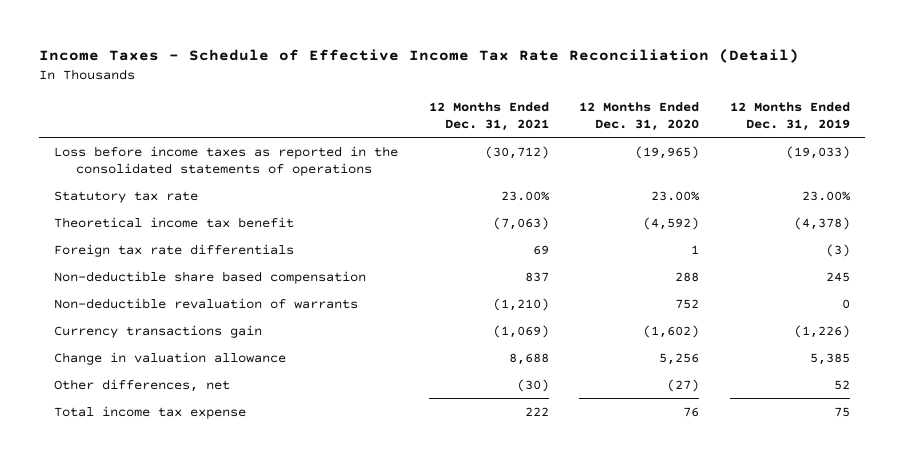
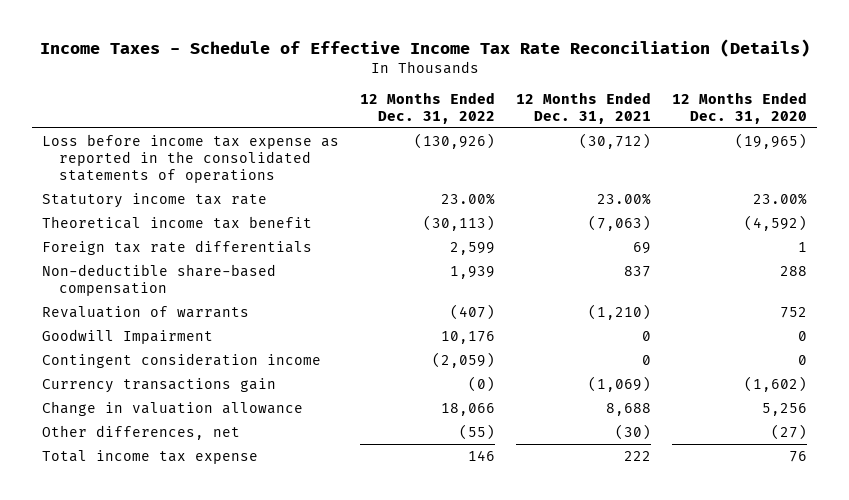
[39,49,800,64] Income Taxes - Schedule of Effective Income Tax Rate Reconciliation (Detail) -> [39,38,810,57] Income Taxes - Schedule of Effective Income Tax Rate Reconciliation (Details)
[729,101,850,131] 12 Months Ended Dec. 31, 2019 -> none
none -> [360,91,496,125] 12 Months Ended Dec. 31, 2022
[54,145,399,176] Loss before income taxes as reported in the consolidated statements of operations -> [42,133,340,184] Loss before income tax expense as reported in the consolidated statements of operations
[54,190,199,203] Statutory tax rate -> [42,192,268,208] Statutory income tax rate
[54,270,367,284] Non-deductible share based compensation -> [42,263,277,296] Non-deductible share-based compensation
[54,297,359,309] Non-deductible revaluation of warrants -> [42,305,250,318] Revaluation of warrants
none -> [42,328,214,344] Goodwill Impairment
none -> [42,352,322,368] Contingent consideration income

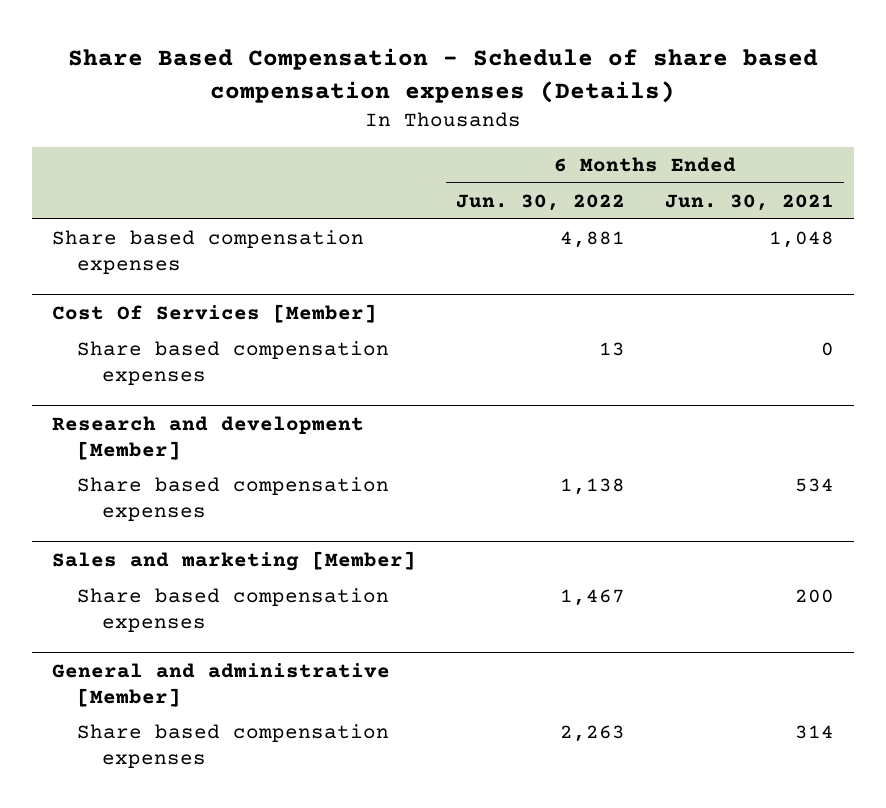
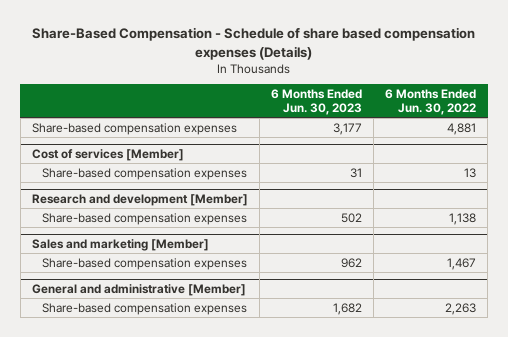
[67,48,818,103] Share Based Compensation - Schedule of share based compensation expenses (Details) -> [31,27,475,60] Share-Based Compensation - Schedule of share based compensation expenses (Details)
[664,193,834,211] Jun. 30, 2021 -> none
none -> [270,88,362,116] 6 Months Ended Jun. 30, 2023
[52,229,365,274] Share based compensation expenses -> [31,122,237,135] Share-based compensation expenses
[52,303,378,323] Cost Of Services [Member] -> [31,148,184,161] Cost of services [Member]
[77,340,390,385] Share based compensation expenses -> [41,167,247,180] Share-based compensation expenses
[77,476,390,521] Share based compensation expenses -> [41,212,247,225] Share-based compensation expenses
[77,587,390,632] Share based compensation expenses -> [41,257,247,270] Share-based compensation expenses
[77,723,390,768] Share based compensation expenses -> [41,302,247,315] Share-based compensation expenses

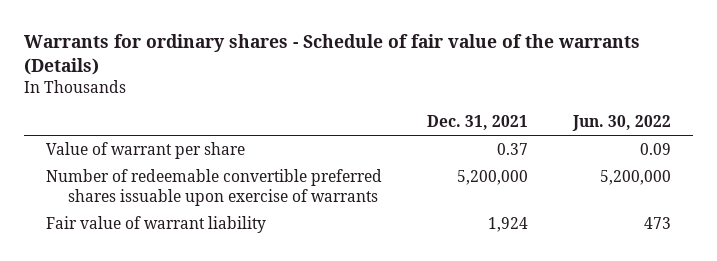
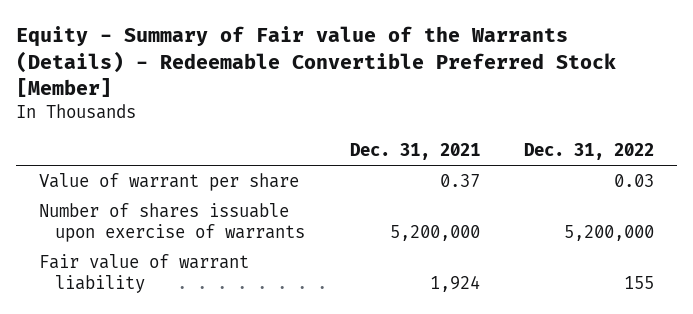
[23,33,640,75] Warrants for ordinary shares - Schedule of fair value of the warrants (Details) -> [16,26,617,98] Equity - Summary of Fair value of the Warrants (Details) - Redeemable Convertible Preferred Stock [Member]
[571,115,671,132] Jun. 30, 2022 -> none
none -> [524,143,655,161] Dec. 31, 2022
[46,169,383,206] Number of redeemable convertible preferred shares issuable upon exercise of warrants -> [38,203,305,243] Number of shares issuable upon exercise of warrants

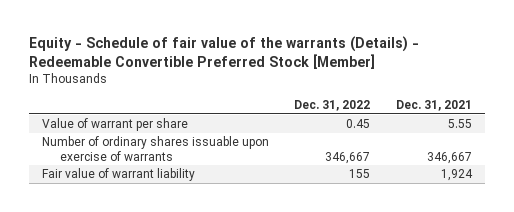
[16,26,617,98] Equity - Summary of Fair value of the Warrants (Details) - Redeemable Convertible Preferred Stock [Member] -> [28,35,419,69] Equity - Schedule of fair value of the warrants (Details) - Redeemable Convertible Preferred Stock [Member]
[439,174,480,188] 0.37 -> [447,119,472,129] 5.55
[614,174,655,188] 0.03 -> [346,119,371,129] 0.45
[38,203,305,243] Number of shares issuable upon exercise of warrants -> [41,136,269,161] Number of ordinary shares issuable upon exercise of warrants
[389,225,480,242] 5,200,000 -> [426,151,472,164] 346,667
[564,225,655,242] 5,200,000 -> [325,151,371,164] 346,667

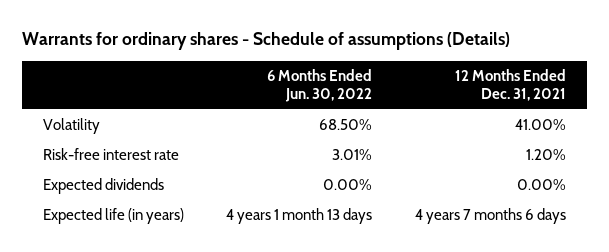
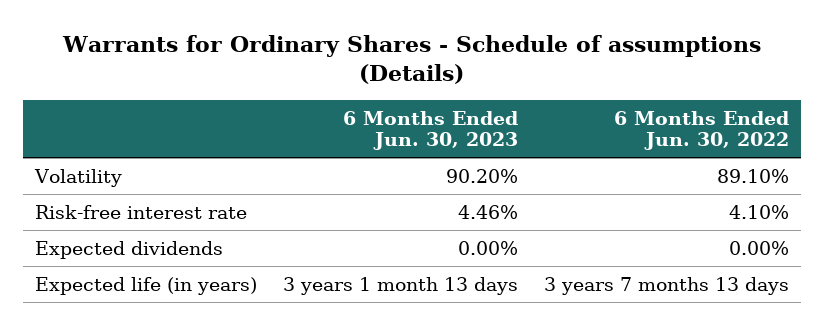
[21,32,510,51] Warrants for ordinary shares - Schedule of assumptions (Details) -> [62,34,762,85] Warrants for Ordinary Shares - Schedule of assumptions (Details)
[454,68,566,102] 12 Months Ended Dec. 31, 2021 -> none
none -> [343,110,519,151] 6 Months Ended Jun. 30, 2023
[319,119,373,131] 68.50% -> [716,168,789,183] 89.10%
[332,149,373,161] 3.01% -> [728,204,789,219] 4.10%
[226,208,373,225] 4 years 1 month 13 days -> [543,276,789,295] 3 years 7 months 13 days

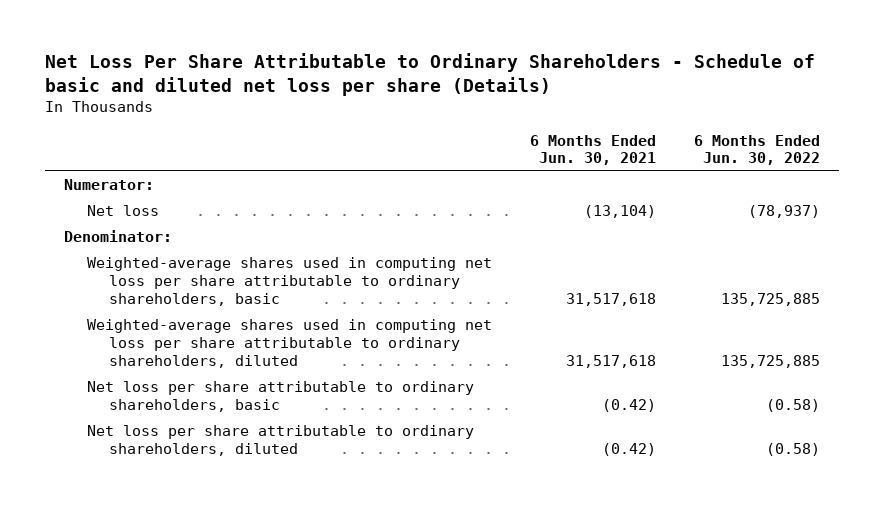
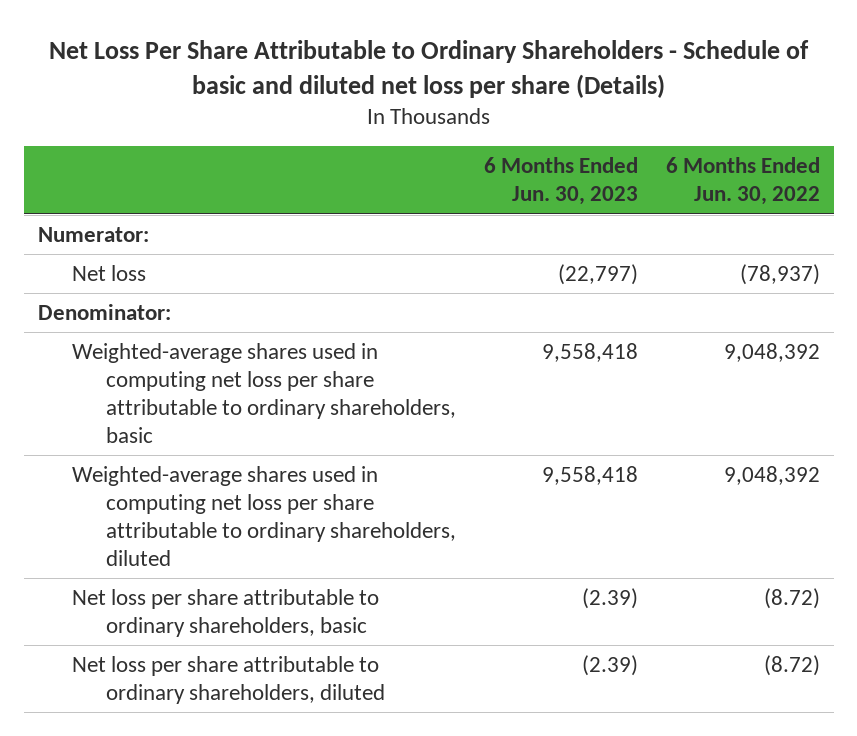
[529,134,656,166] 6 Months Ended Jun. 30, 2021 -> none
none -> [484,157,639,206] 6 Months Ended Jun. 30, 2023
[720,293,820,307] 135,725,885 -> [723,343,820,363] 9,048,392
[720,355,820,369] 135,725,885 -> [723,466,820,486] 9,048,392
[765,399,820,413] (0.58) -> [763,588,820,610] (8.72)
[765,443,820,457] (0.58) -> [763,655,820,677] (8.72)

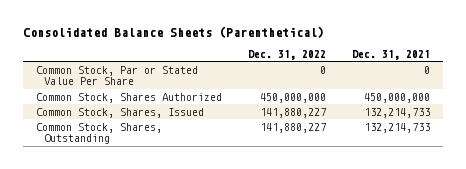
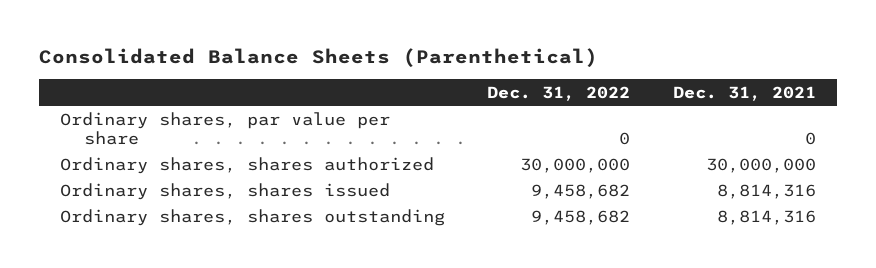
[35,65,198,85] Common Stock, Par or Stated Value Per Share -> [60,111,391,145] Ordinary shares, par value per share
[35,92,222,103] Common Stock, Shares Authorized -> [60,156,435,174] Ordinary shares, shares authorized
[259,92,326,103] 450,000,000 -> [520,157,631,173] 30,000,000
[364,92,431,103] 450,000,000 -> [705,157,816,173] 30,000,000
[35,107,204,118] Common Stock, Shares, Issued -> [60,182,391,200] Ordinary shares, shares issued
[259,107,326,118] 141,880,227 -> [531,183,631,199] 9,458,682
[364,107,431,118] 132,214,733 -> [716,183,816,199] 8,814,316
[35,122,162,144] Common Stock, Shares, Outstanding -> [60,208,446,226] Ordinary shares, shares outstanding
[259,122,326,133] 141,880,227 -> [531,209,631,225] 9,458,682
[364,122,431,133] 132,214,733 -> [716,209,816,225] 8,814,316

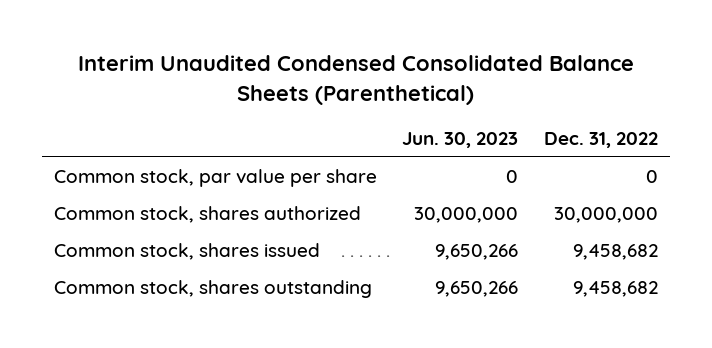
[38,48,598,68] Consolidated Balance Sheets (Parenthetical) -> [77,55,634,105] Interim Unaudited Condensed Consolidated Balance Sheets (Parenthetical)
[672,85,816,101] Dec. 31, 2021 -> none
none -> [402,131,519,148] Jun. 30, 2023
[60,111,391,145] Ordinary shares, par value per share -> [54,169,378,188] Common stock, par value per share
[60,156,435,174] Ordinary shares, shares authorized -> [54,206,362,224] Common stock, shares authorized
[60,182,391,200] Ordinary shares, shares issued -> [54,243,321,261] Common stock, shares issued
[60,208,446,226] Ordinary shares, shares outstanding -> [54,280,373,299] Common stock, shares outstanding

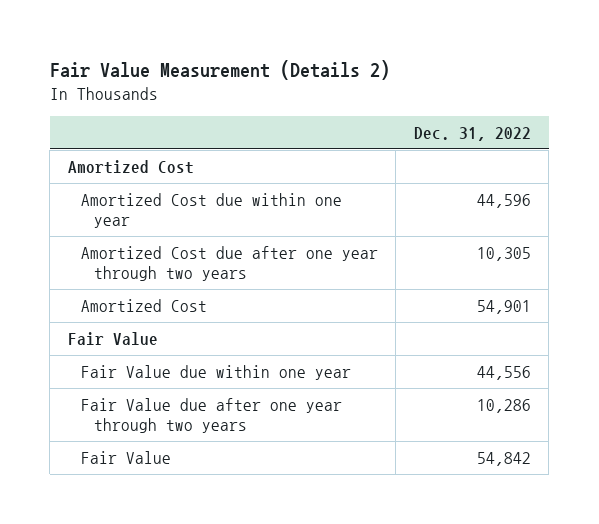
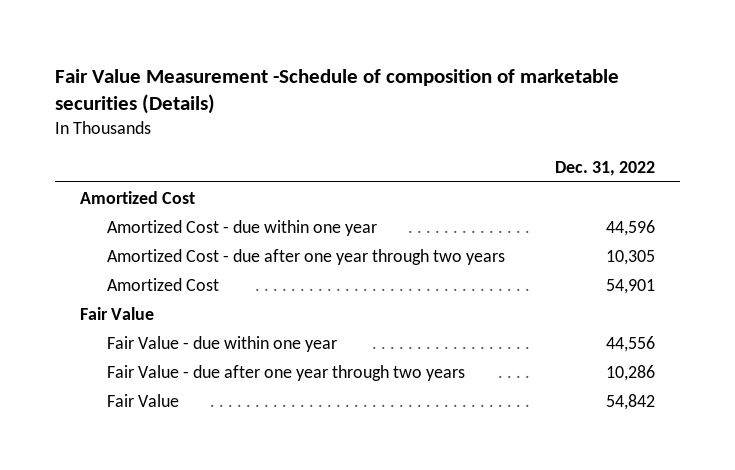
[49,60,390,81] Fair Value Measurement (Details 2) -> [55,68,620,115] Fair Value Measurement -Schedule of composition of marketable securities (Details)
[81,192,343,228] Amortized Cost due within one year -> [107,219,378,236] Amortized Cost - due within one year
[81,245,379,281] Amortized Cost due after one year through two years -> [107,248,506,265] Amortized Cost - due after one year through two years
[81,364,352,380] Fair Value due within one year -> [107,335,338,352] Fair Value - due within one year
[81,397,343,433] Fair Value due after one year through two years -> [107,364,466,381] Fair Value - due after one year through two years

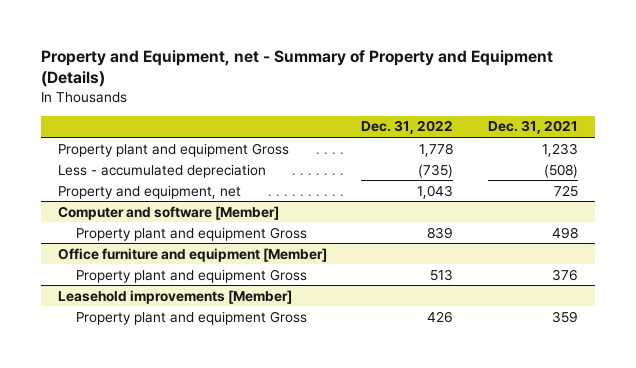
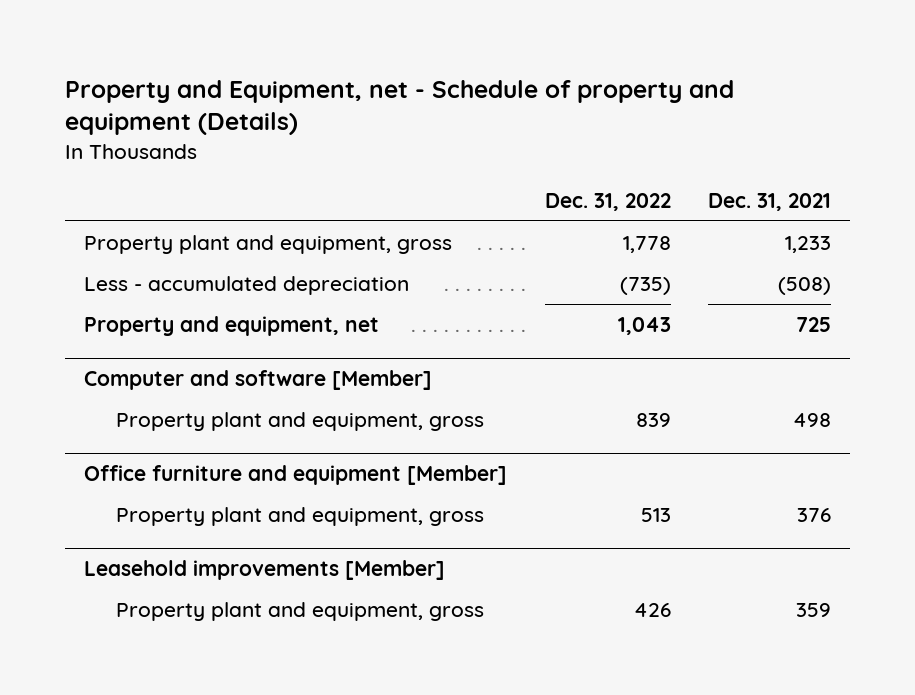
[40,49,553,88] Property and Equipment, net - Summary of Property and Equipment (Details) -> [64,79,734,136] Property and Equipment, net - Schedule of property and equipment (Details)
[57,142,289,157] Property plant and equipment Gross -> [83,234,452,254] Property plant and equipment, gross
[76,226,308,241] Property plant and equipment Gross -> [115,411,484,431] Property plant and equipment, gross
[76,268,308,283] Property plant and equipment Gross -> [115,506,484,526] Property plant and equipment, gross
[76,310,308,325] Property plant and equipment Gross -> [115,601,484,621] Property plant and equipment, gross

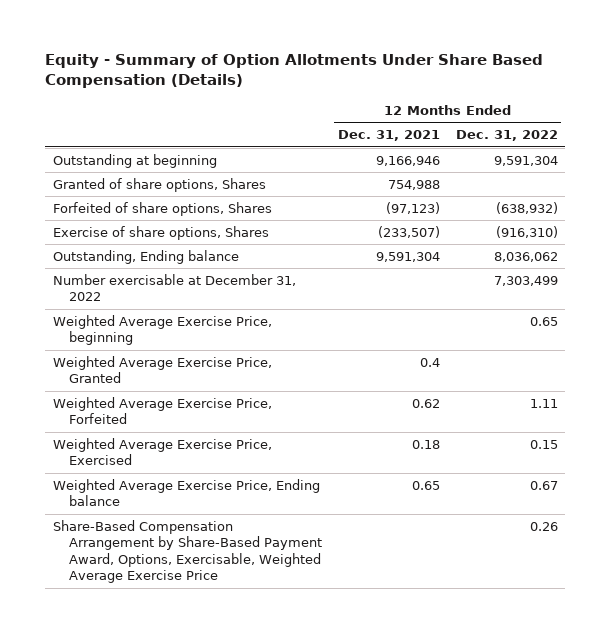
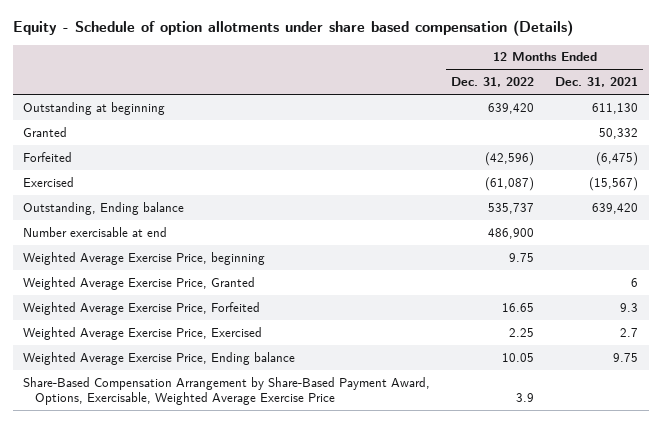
[44,53,543,89] Equity - Summary of Option Allotments Under Share Based Compensation (Details) -> [12,20,573,37] Equity - Schedule of option allotments under share based compensation (Details)
[52,225,269,240] Exercise of share options, Shares -> none
[375,155,440,166] 9,166,946 -> [592,102,639,114] 611,130
[493,155,558,166] 9,591,304 -> [488,102,535,114] 639,420
[52,177,266,192] Granted of share options, Shares -> [23,126,68,137] Granted
[387,179,440,190] 754,988 -> [599,127,639,139] 50,332
[52,201,272,216] Forfeited of share options, Shares -> [23,151,73,162] Forfeited
[385,201,440,214] (97,123) -> [596,151,639,166] (6,475)
[495,201,558,214] (638,932) -> [485,151,535,166] (42,596)
none -> [23,176,75,187] Exercised
[375,251,440,262] 9,591,304 -> [592,202,639,214] 639,420
[493,251,558,262] 8,036,062 -> [488,202,535,214] 535,737
[52,273,296,302] Number exercisable at December 31, 2022 -> [23,226,168,237] Number exercisable at end
[493,275,558,286] 7,303,499 -> [488,227,535,239] 486,900
[529,316,558,326] 0.65 -> [509,252,535,262] 9.75
[419,357,440,367] 0.4 -> [631,277,639,287] 6
[411,398,440,408] 0.62 -> [620,302,639,312] 9.3
[529,398,558,408] 1.11 -> [502,302,535,312] 16.65
[411,439,440,449] 0.18 -> [620,327,639,337] 2.7
[529,439,558,449] 0.15 -> [509,327,535,337] 2.25
[411,480,440,490] 0.65 -> [613,352,639,362] 9.75
[529,480,558,490] 0.67 -> [502,352,535,362] 10.05
[529,521,558,531] 0.26 -> [516,392,535,402] 3.9

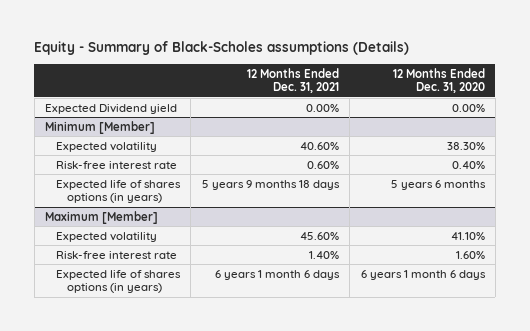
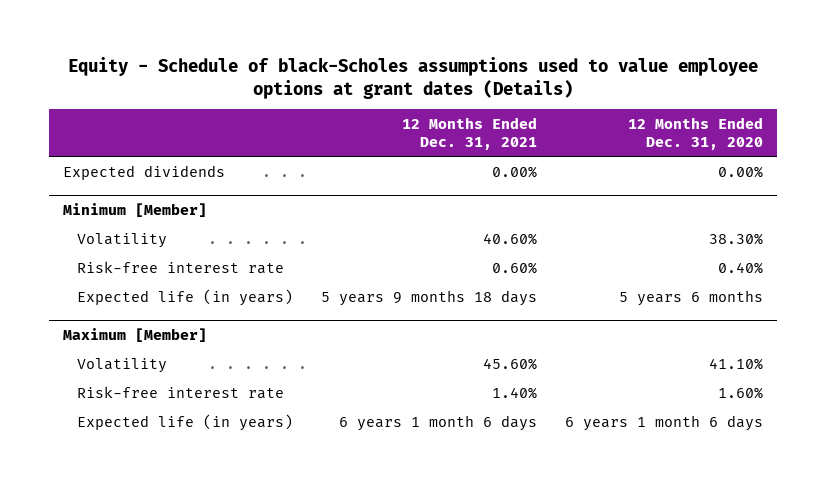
[34,41,410,56] Equity - Summary of Black-Scholes assumptions (Details) -> [67,56,758,99] Equity - Schedule of black-Scholes assumptions used to value employee options at grant dates (Details)
[45,103,178,114] Expected Dividend yield -> [62,164,225,180] Expected dividends
[55,141,157,152] Expected volatility -> [76,232,167,248] Volatility
[55,179,181,204] Expected life of shares options (in years) -> [76,288,293,306] Expected life (in years)
[55,231,157,242] Expected volatility -> [76,357,167,373] Volatility
[55,269,181,294] Expected life of shares options (in years) -> [76,413,293,431] Expected life (in years)

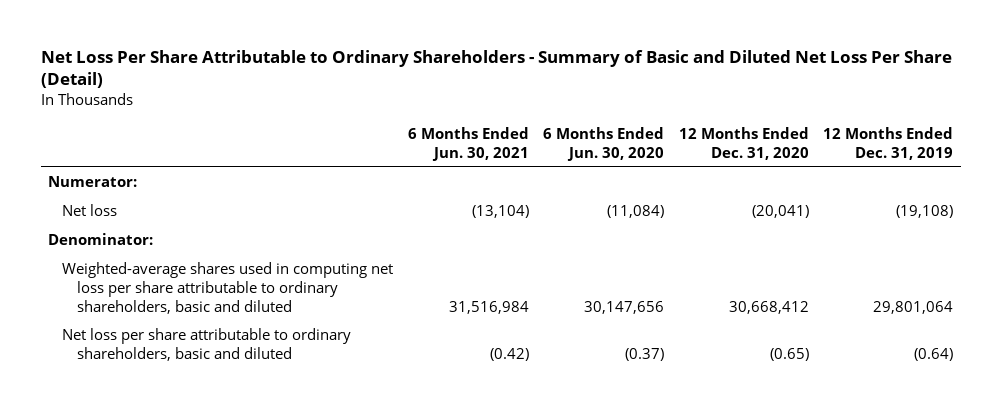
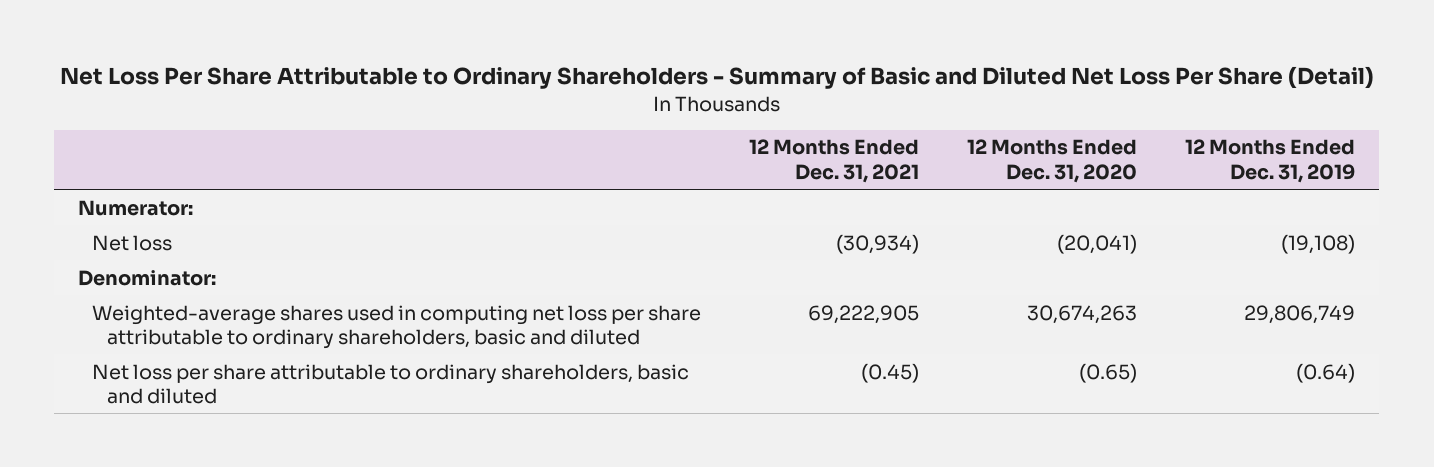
[407,126,529,161] 6 Months Ended Jun. 30, 2021 -> none
[543,126,665,161] 6 Months Ended Jun. 30, 2020 -> none
none -> [749,139,920,183] 12 Months Ended Dec. 31, 2021
[728,300,809,314] 30,668,412 -> [1027,304,1138,324] 30,674,263
[873,300,954,314] 29,801,064 -> [1244,304,1356,324] 29,806,749

